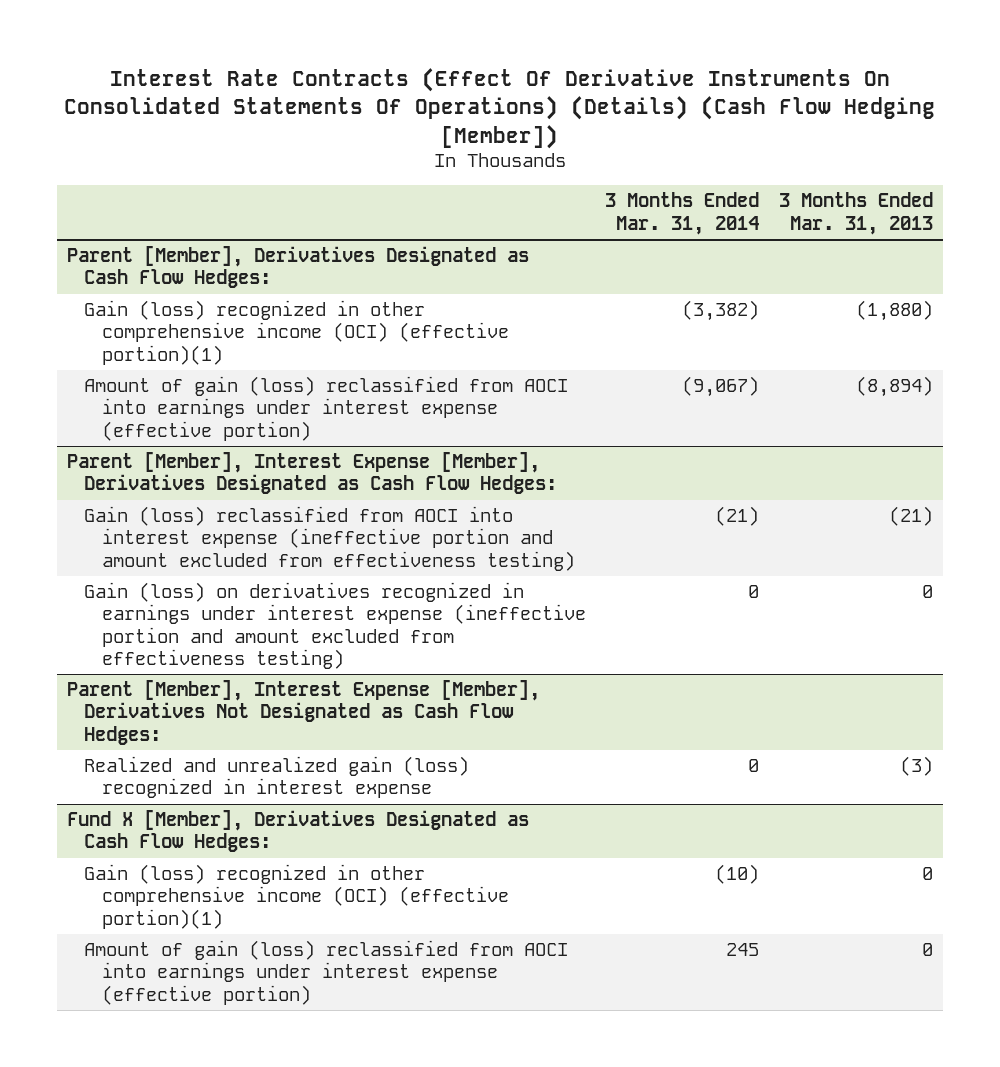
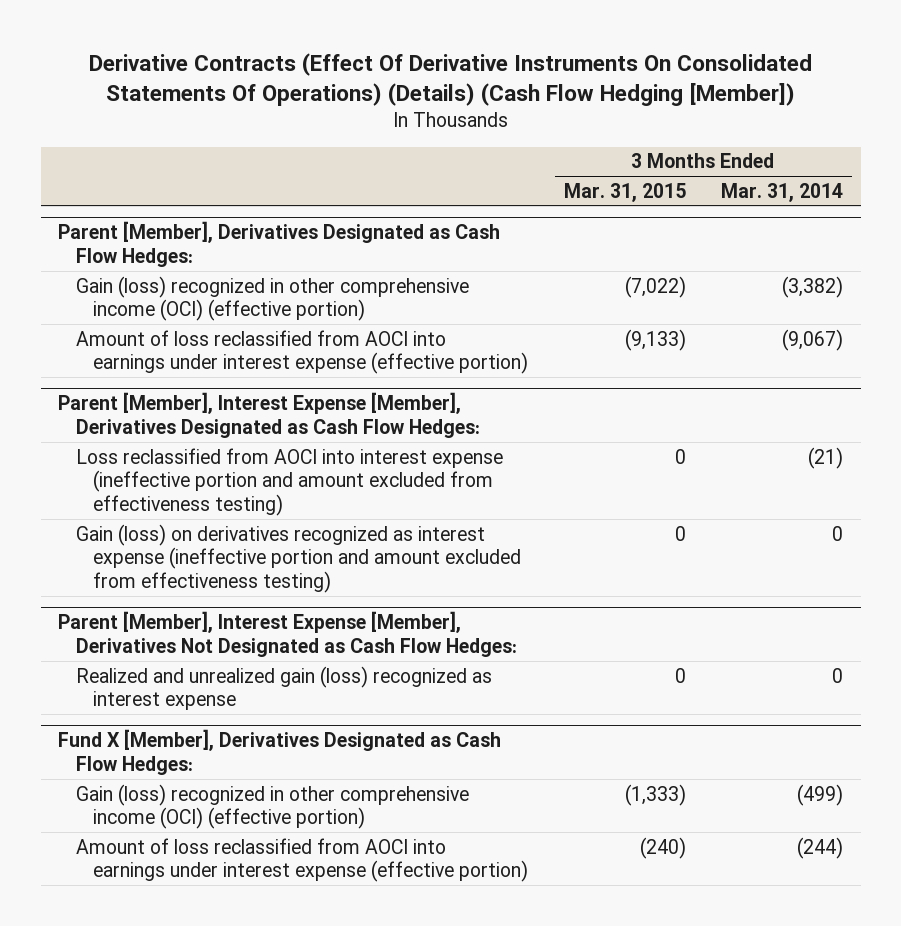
[63,67,935,149] Interest Rate Contracts (Effect Of Derivative Instruments On Consolidated Statements Of Operations) (Details) (Cash Flow Hedging [Member]) -> [88,52,812,107] Derivative Contracts (Effect Of Derivative Instruments On Consolidated Statements Of Operations) (Details) (Cash Flow Hedging [Member])
[778,192,933,235] 3 Months Ended Mar. 31, 2013 -> none
none -> [563,182,686,202] Mar. 31, 2015
[84,300,509,365] Gain (loss) recognized in other comprehensive income (OCI) (effective portion)(1) -> [75,275,469,322] Gain (loss) recognized in other comprehensive income (OCI) (effective portion)
[84,376,569,441] Amount of gain (loss) reclassified from AOCI into earnings under interest expense (effective portion) -> [75,329,529,375] Amount of loss reclassified from AOCI into earnings under interest expense (effective portion)
[84,506,575,571] Gain (loss) reclassified from AOCI into interest expense (ineffective portion and amount excluded from effectiveness testing) -> [75,447,503,516] Loss reclassified from AOCI into interest expense (ineffective portion and amount excluded from effectiveness testing)
[84,582,586,670] Gain (loss) on derivatives recognized in earnings under interest expense (ineffective portion and amount excluded from effectiveness testing) -> [75,523,522,593] Gain (loss) on derivatives recognized as interest expense (ineffective portion and amount excluded from effectiveness testing)
[84,756,470,799] Realized and unrealized gain (loss) recognized in interest expense -> [75,665,492,711] Realized and unrealized gain (loss) recognized as interest expense
[84,864,509,929] Gain (loss) recognized in other comprehensive income (OCI) (effective portion)(1) -> [75,783,469,830] Gain (loss) recognized in other comprehensive income (OCI) (effective portion)
[715,864,760,885] (10) -> [796,783,843,806] (499)
[84,940,569,1005] Amount of gain (loss) reclassified from AOCI into earnings under interest expense (effective portion) -> [75,837,529,883] Amount of loss reclassified from AOCI into earnings under interest expense (effective portion)
[726,943,760,957] 245 -> [796,836,843,859] (244)

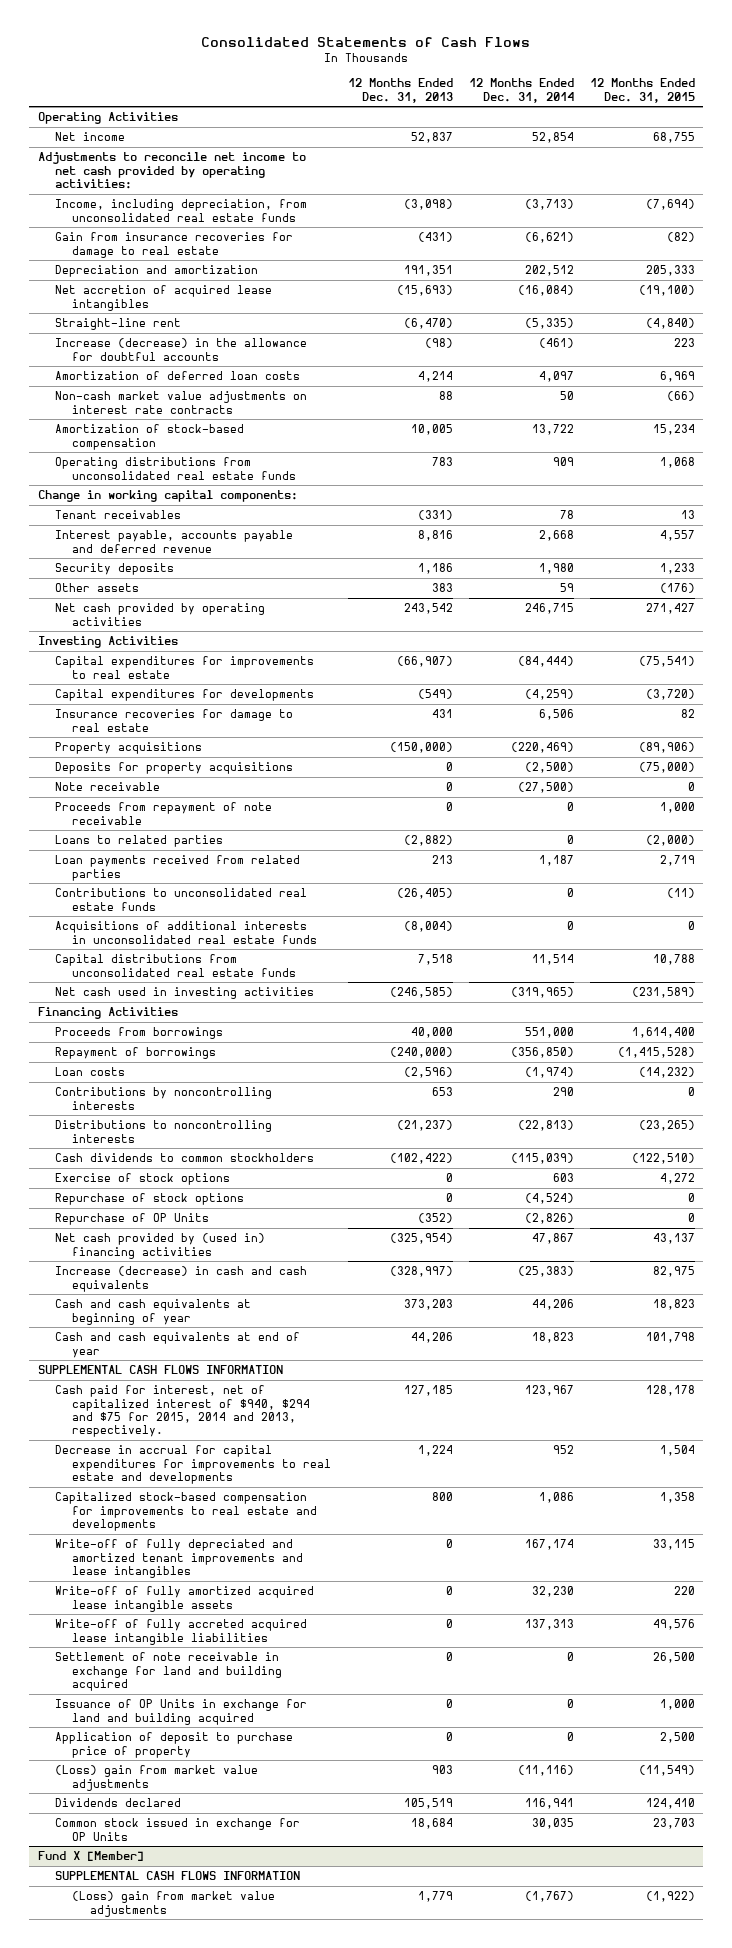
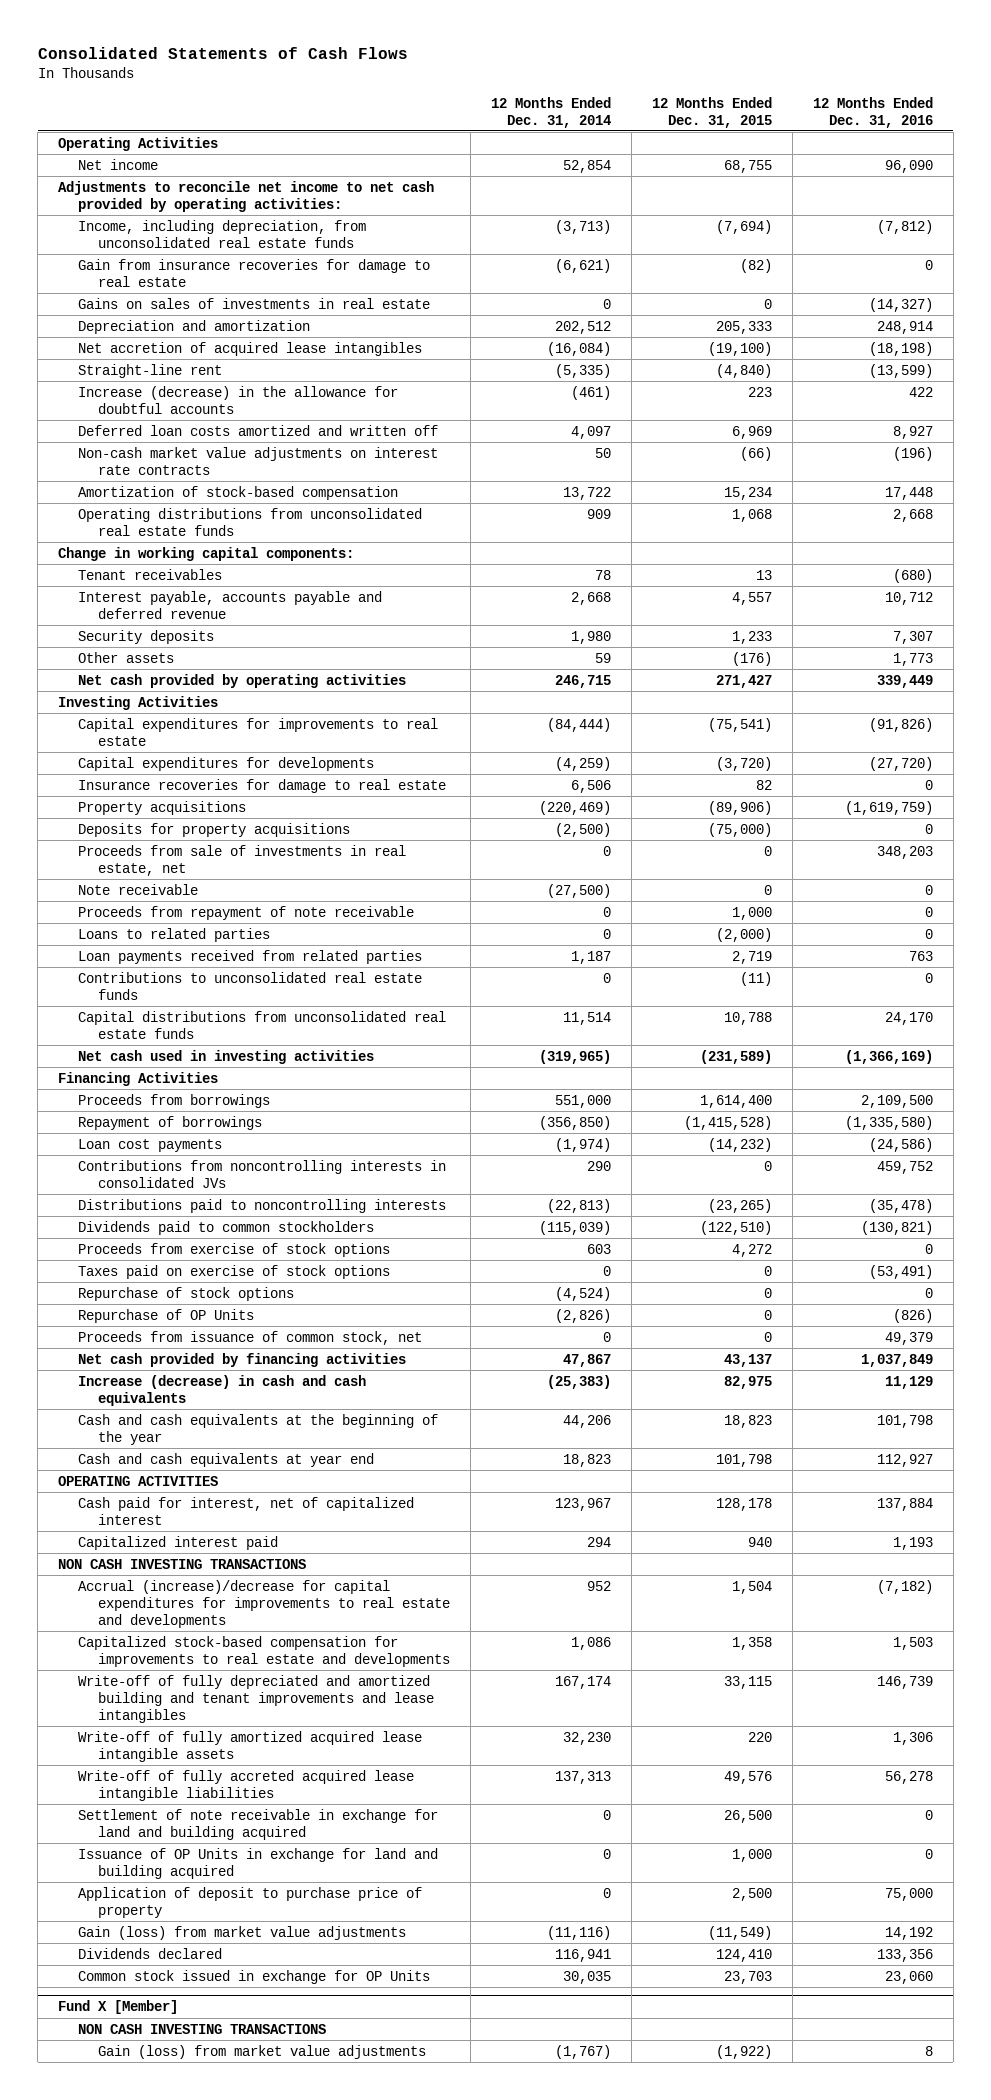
[347,78,453,103] 12 Months Ended Dec. 31, 2013 -> none
none -> [812,96,933,128] 12 Months Ended Dec. 31, 2016
none -> [77,297,430,309] Gains on sales of investments in real estate
[54,371,300,381] Amortization of deferred loan costs -> [77,424,438,436] Deferred loan costs amortized and written off
none -> [77,844,406,876] Proceeds from sale of investments in real estate, net
[54,921,318,944] Acquisitions of additional interests in unconsolidated real estate funds -> none
[54,1067,125,1077] Loan costs -> [77,1138,222,1152] Loan cost payments
[54,1087,272,1110] Contributions by noncontrolling interests -> [77,1159,446,1188] Contributions from noncontrolling interests in consolidated JVs
[54,1120,272,1143] Distributions to noncontrolling interests -> [77,1198,446,1213] Distributions paid to noncontrolling interests
[54,1153,314,1163] Cash dividends to common stockholders -> [77,1220,374,1235] Dividends paid to common stockholders
[54,1173,230,1186] Exercise of stock options -> [77,1242,390,1257] Proceeds from exercise of stock options
none -> [77,1264,390,1279] Taxes paid on exercise of stock options
none -> [77,1330,422,1345] Proceeds from issuance of common stock, net
[54,1233,265,1259] Net cash provided by (used in) financing activities -> [77,1352,406,1367] Net cash provided by financing activities
[37,1365,283,1375] SUPPLEMENTAL CASH FLOWS INFORMATION -> none
[54,1299,251,1325] Cash and cash equivalents at beginning of year -> [77,1413,438,1445] Cash and cash equivalents at the beginning of the year
[54,1332,300,1358] Cash and cash equivalents at end of year -> [77,1452,374,1467] Cash and cash equivalents at year end
none -> [58,1475,219,1486] OPERATING ACTIVITIES
[54,1385,311,1438] Cash paid for interest, net of capitalized interest of $940, $294 and $75 for 2015, 2014 and 2013, respectively. -> [77,1496,414,1525] Cash paid for interest, net of capitalized interest
none -> [77,1535,278,1550] Capitalized interest paid
none -> [58,1558,307,1569] NON CASH INVESTING TRANSACTIONS
[54,1445,332,1484] Decrease in accrual for capital expenditures for improvements to real estate and developments -> [77,1579,450,1628] Accrual (increase)/decrease for capital expenditures for improvements to real estate and developments
[54,1539,304,1578] Write-off of fully depreciated and amortized tenant improvements and lease intangibles -> [77,1674,434,1723] Write-off of fully depreciated and amortized building and tenant improvements and lease intangibles
[54,1765,258,1791] (Loss) gain from market value adjustments -> [77,1925,406,1940] Gain (loss) from market value adjustments
[54,1871,300,1881] SUPPLEMENTAL CASH FLOWS INFORMATION -> none
none -> [77,2023,326,2034] NON CASH INVESTING TRANSACTIONS
[72,1891,276,1917] (Loss) gain from market value adjustments -> [97,2044,426,2059] Gain (loss) from market value adjustments

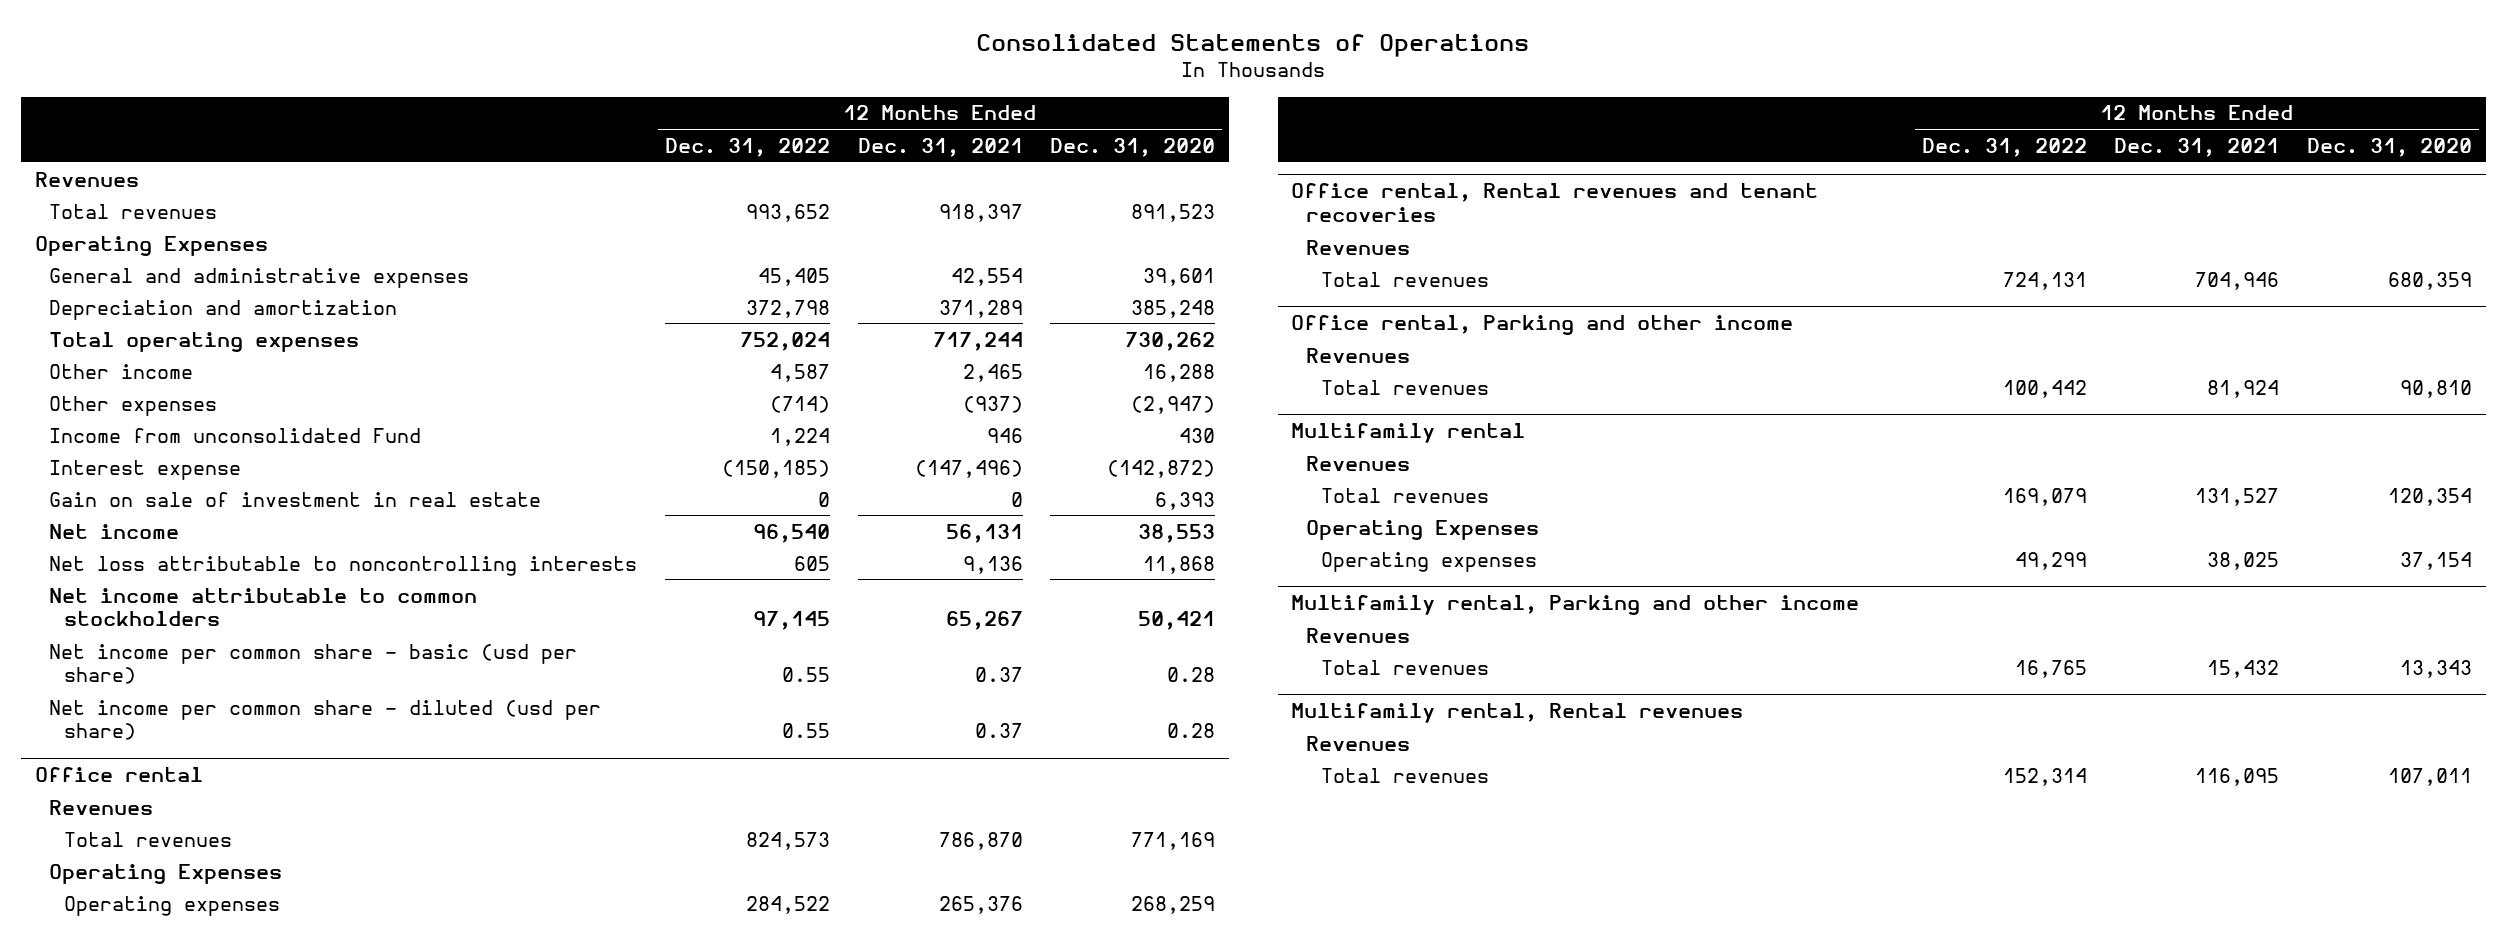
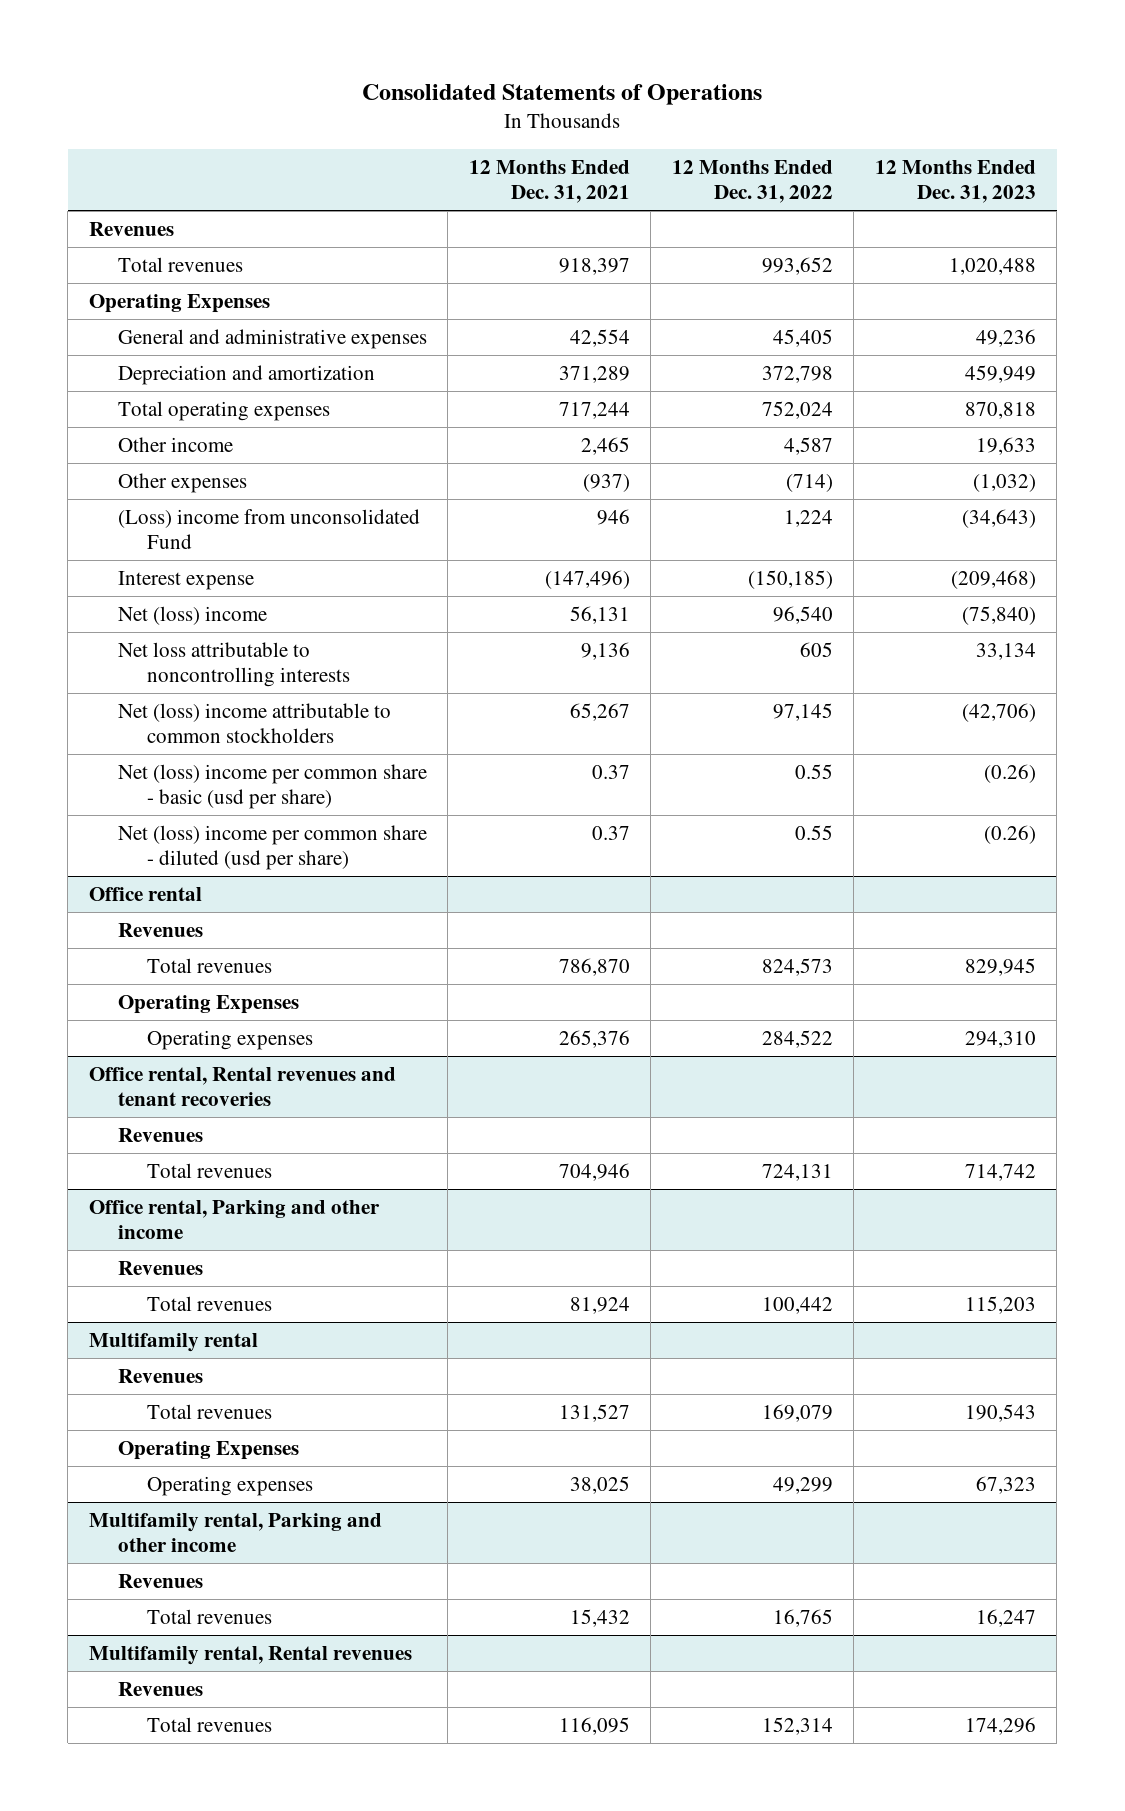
[1050,137,1216,157] Dec. 31, 2020 -> none
none -> [874,159,1036,204] 12 Months Ended Dec. 31, 2023
[49,427,422,443] Income from unconsolidated Fund -> [117,508,420,550] (Loss) income from unconsolidated Fund
[49,491,542,507] Gain on sale of investment in real estate -> none
[49,523,180,539] Net income -> [117,605,267,625] Net (loss) income
[49,587,478,627] Net income attributable to common stockholders -> [117,702,391,744] Net (loss) income attributable to common stockholders
[49,643,578,685] Net income per common share - basic (usd per share) -> [117,763,427,810] Net (loss) income per common share - basic (usd per share)
[49,699,602,741] Net income per common share - diluted (usd per share) -> [117,824,427,871] Net (loss) income per common share - diluted (usd per share)

